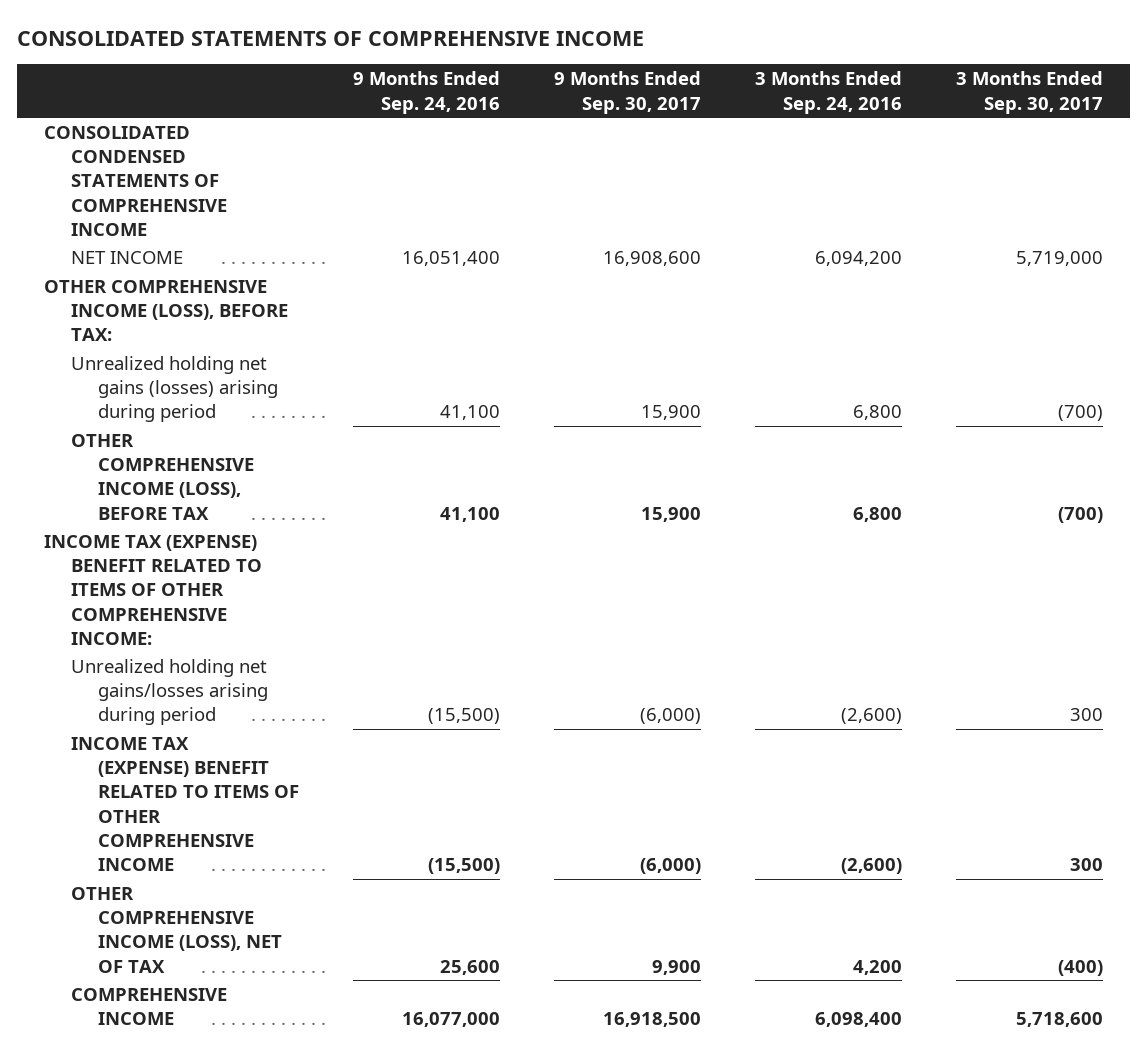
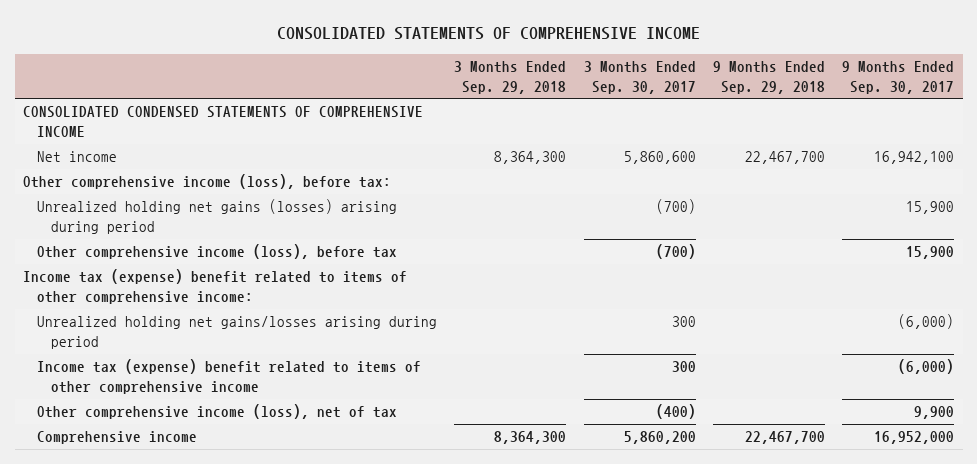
[353,71,501,114] 9 Months Ended Sep. 24, 2016 -> none
[754,71,902,114] 3 Months Ended Sep. 24, 2016 -> none
none -> [454,61,567,94] 3 Months Ended Sep. 29, 2018
none -> [712,61,825,94] 9 Months Ended Sep. 29, 2018
[70,251,183,265] NET INCOME -> [37,151,118,163] Net income
[602,251,701,267] 16,908,600 -> [874,151,955,165] 16,942,100
[1015,251,1103,267] 5,719,000 -> [623,151,696,165] 5,860,600
[43,280,288,342] OTHER COMPREHENSIVE INCOME (LOSS), BEFORE TAX: -> [23,174,392,190] Other comprehensive income (loss), before tax:
[70,434,255,520] OTHER COMPREHENSIVE INCOME (LOSS), BEFORE TAX -> [37,244,398,260] Other comprehensive income (loss), before tax
[43,535,262,645] INCOME TAX (EXPENSE) BENEFIT RELATED TO ITEMS OF OTHER COMPREHENSIVE INCOME: -> [23,269,408,305] Income tax (expense) benefit related to items of other comprehensive income:
[70,737,300,871] INCOME TAX (EXPENSE) BENEFIT RELATED TO ITEMS OF OTHER COMPREHENSIVE INCOME -> [37,359,422,395] Income tax (expense) benefit related to items of other comprehensive income
[70,887,283,973] OTHER COMPREHENSIVE INCOME (LOSS), NET OF TAX -> [37,404,398,420] Other comprehensive income (loss), net of tax
[70,988,227,1026] COMPREHENSIVE INCOME -> [37,431,198,445] Comprehensive income
[602,1012,701,1028] 16,918,500 -> [874,431,955,445] 16,952,000
[1015,1012,1103,1028] 5,718,600 -> [623,431,696,445] 5,860,200

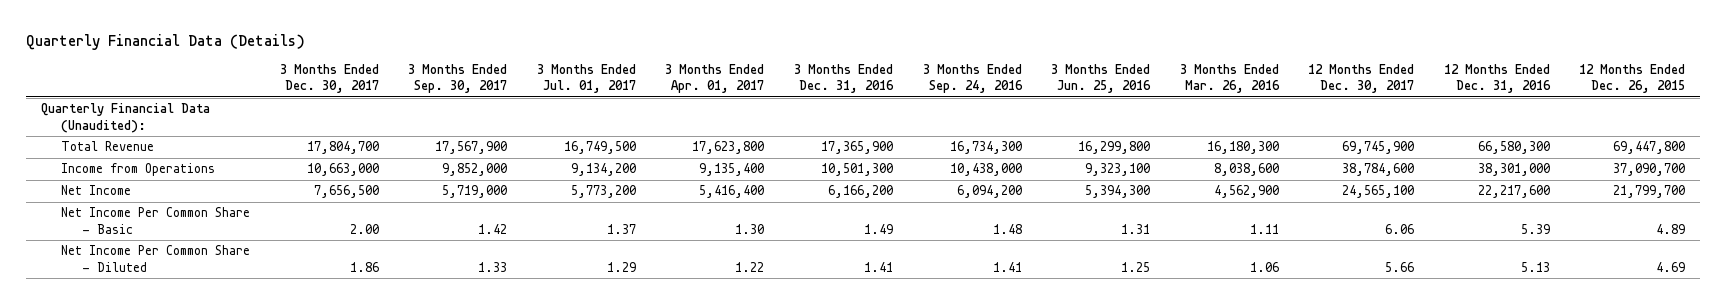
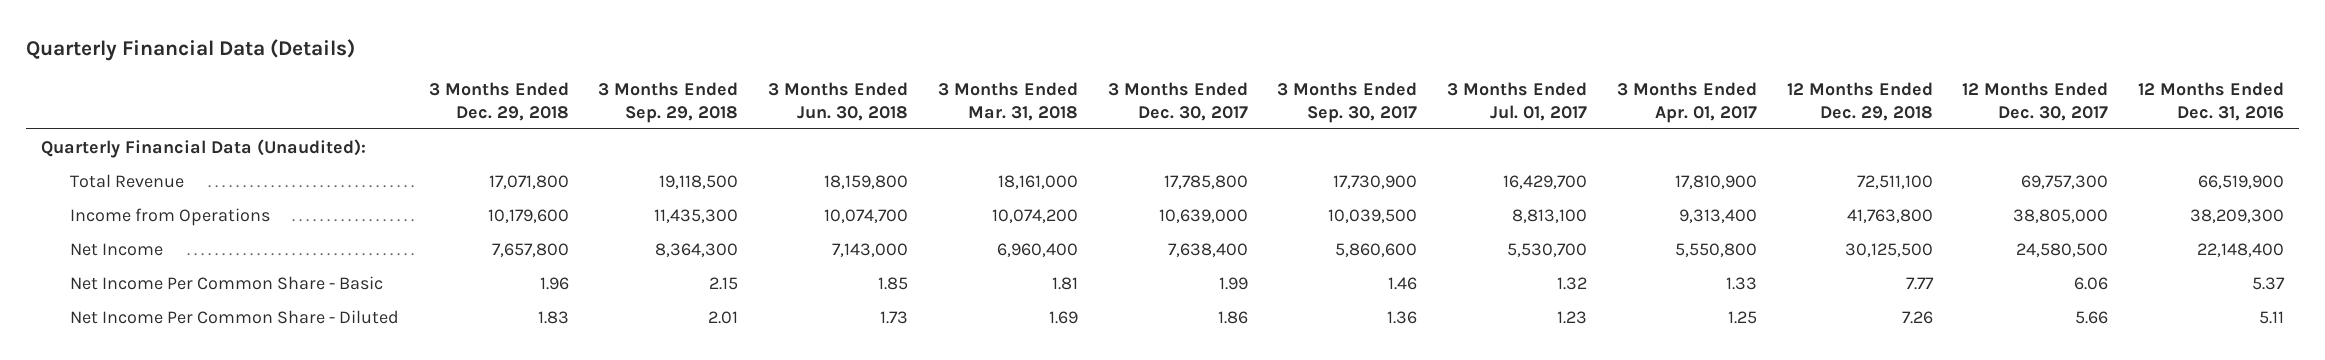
[793,64,894,94] 3 Months Ended Dec. 31, 2016 -> none
[922,64,1023,94] 3 Months Ended Sep. 24, 2016 -> none
[1051,64,1152,94] 3 Months Ended Jun. 25, 2016 -> none
[1179,64,1280,94] 3 Months Ended Mar. 26, 2016 -> none
[1579,64,1686,94] 12 Months Ended Dec. 26, 2015 -> none
none -> [428,82,569,121] 3 Months Ended Dec. 29, 2018
none -> [598,82,739,123] 3 Months Ended Sep. 29, 2018
none -> [768,82,909,121] 3 Months Ended Jun. 30, 2018
none -> [937,82,1078,121] 3 Months Ended Mar. 31, 2018
none -> [1786,82,1933,121] 12 Months Ended Dec. 29, 2018
[306,141,379,155] 17,804,700 -> [1163,174,1248,189] 17,785,800
[435,141,508,155] 17,567,900 -> [1333,174,1418,189] 17,730,900
[563,141,636,155] 16,749,500 -> [1503,174,1588,189] 16,429,700
[692,141,765,155] 17,623,800 -> [1674,174,1757,189] 17,810,900
[1342,141,1415,155] 69,745,900 -> [2021,174,2109,189] 69,757,300
[1477,141,1550,155] 66,580,300 -> [2198,174,2285,189] 66,519,900
[306,163,379,177] 10,663,000 -> [1158,208,1248,223] 10,639,000
[442,163,508,177] 9,852,000 -> [1328,208,1418,223] 10,039,500
[570,163,636,177] 9,134,200 -> [1512,208,1588,223] 8,813,100
[699,163,765,177] 9,135,400 -> [1678,208,1757,223] 9,313,400
[1342,163,1415,177] 38,784,600 -> [2013,208,2109,223] 38,805,000
[1477,163,1550,177] 38,301,000 -> [2190,208,2285,223] 38,209,300
[313,185,379,199] 7,656,500 -> [1167,242,1248,257] 7,638,400
[442,185,508,199] 5,719,000 -> [1335,242,1418,257] 5,860,600
[570,185,636,199] 5,773,200 -> [1507,242,1588,257] 5,530,700
[699,185,765,199] 5,416,400 -> [1674,242,1757,257] 5,550,800
[1342,185,1415,199] 24,565,100 -> [2016,242,2109,257] 24,580,500
[1477,185,1550,199] 22,217,600 -> [2197,242,2285,257] 22,148,400
[349,223,379,234] 2.00 -> [1218,276,1248,290] 1.99
[478,223,508,234] 1.42 -> [1388,276,1418,290] 1.46
[606,223,636,234] 1.37 -> [1557,276,1588,290] 1.32
[735,223,765,234] 1.30 -> [1725,276,1757,290] 1.33
[1520,223,1550,234] 5.39 -> [2252,276,2286,290] 5.37
[478,261,508,272] 1.33 -> [1387,310,1418,324] 1.36
[606,261,636,272] 1.29 -> [1557,310,1588,324] 1.23
[735,261,765,272] 1.22 -> [1727,310,1757,324] 1.25
[1520,261,1550,272] 5.13 -> [2259,310,2285,324] 5.11

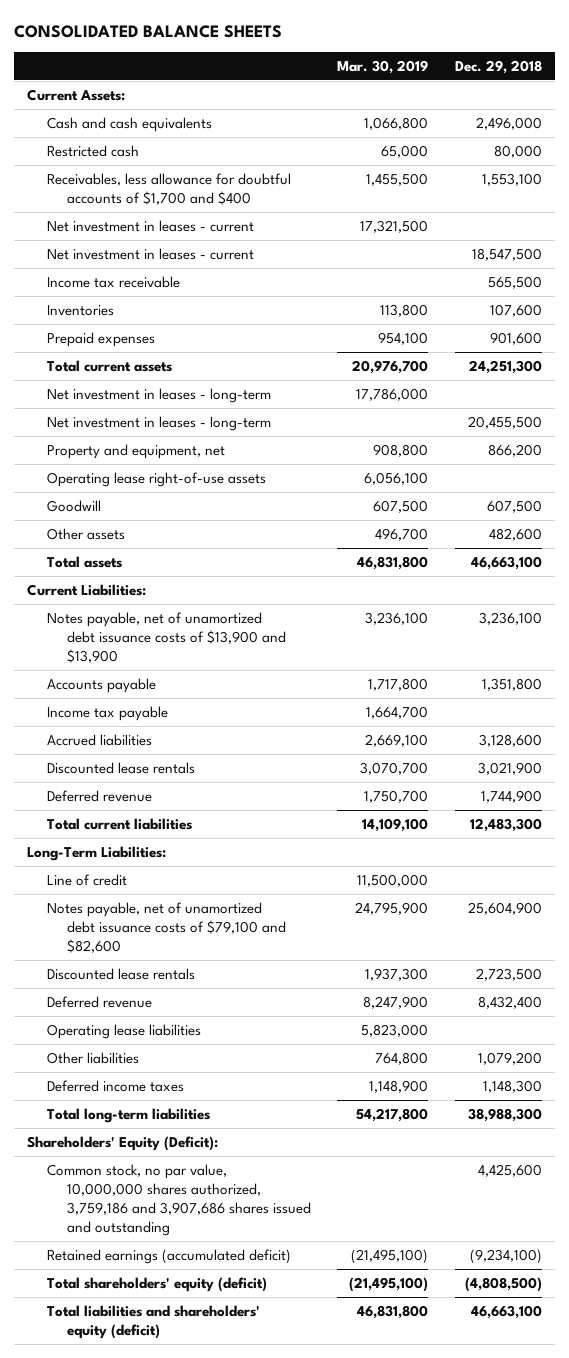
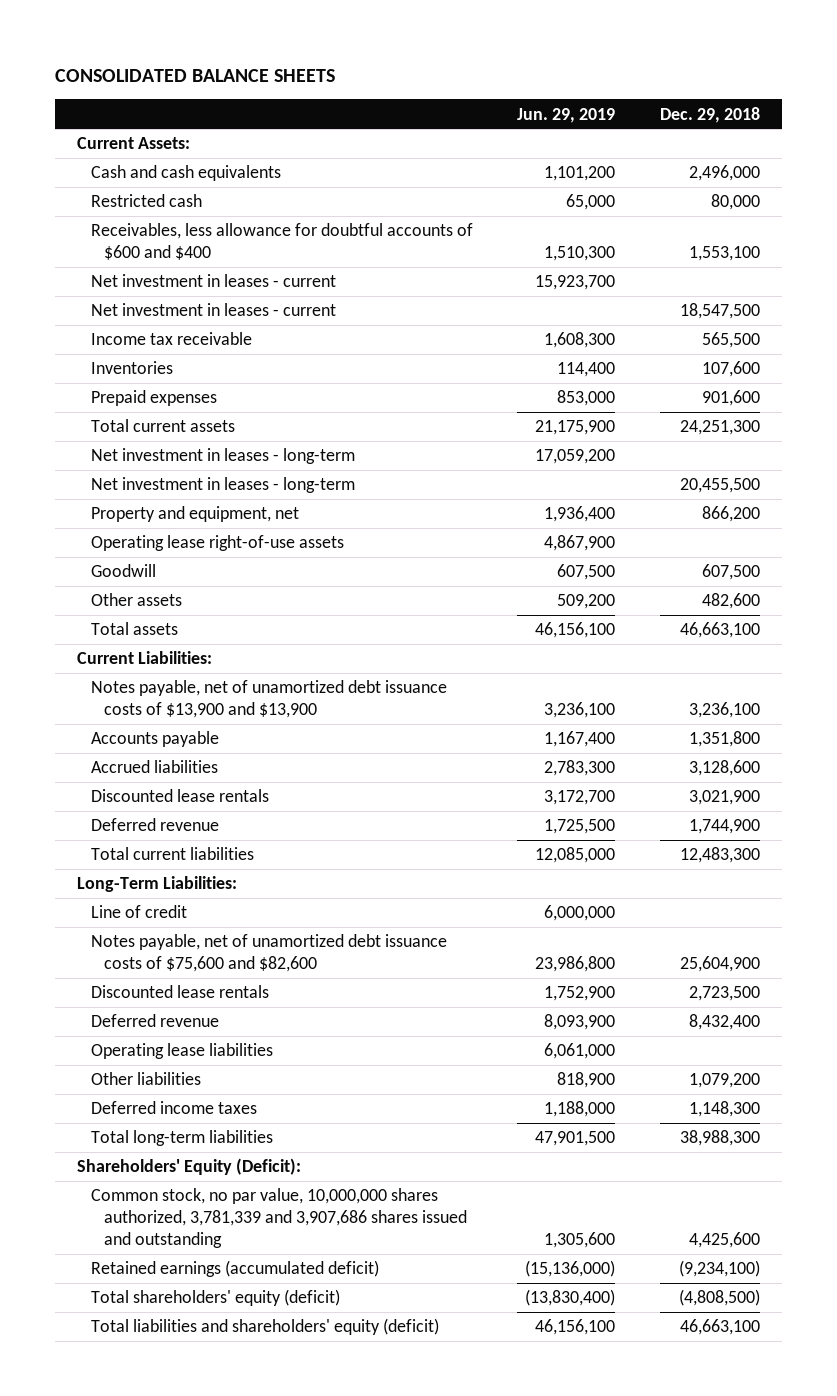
[337,60,429,75] Mar. 30, 2019 -> none
none -> [517,107,616,123] Jun. 29, 2019
[47,172,292,205] Receivables, less allowance for doubtful accounts of $1,700 and $400 -> [90,223,473,261] Receivables, less allowance for doubtful accounts of $600 and $400
[47,705,169,721] Income tax payable -> none
[47,901,286,953] Notes payable, net of unamortized debt issuance costs of $79,100 and $82,600 -> [90,934,447,973] Notes payable, net of unamortized debt issuance costs of $75,600 and $82,600
[47,1163,311,1236] Common stock, no par value, 10,000,000 shares authorized, 3,759,186 and 3,907,686 shares issued and outstanding -> [90,1188,468,1249] Common stock, no par value, 10,000,000 shares authorized, 3,781,339 and 3,907,686 shares issued and outstanding

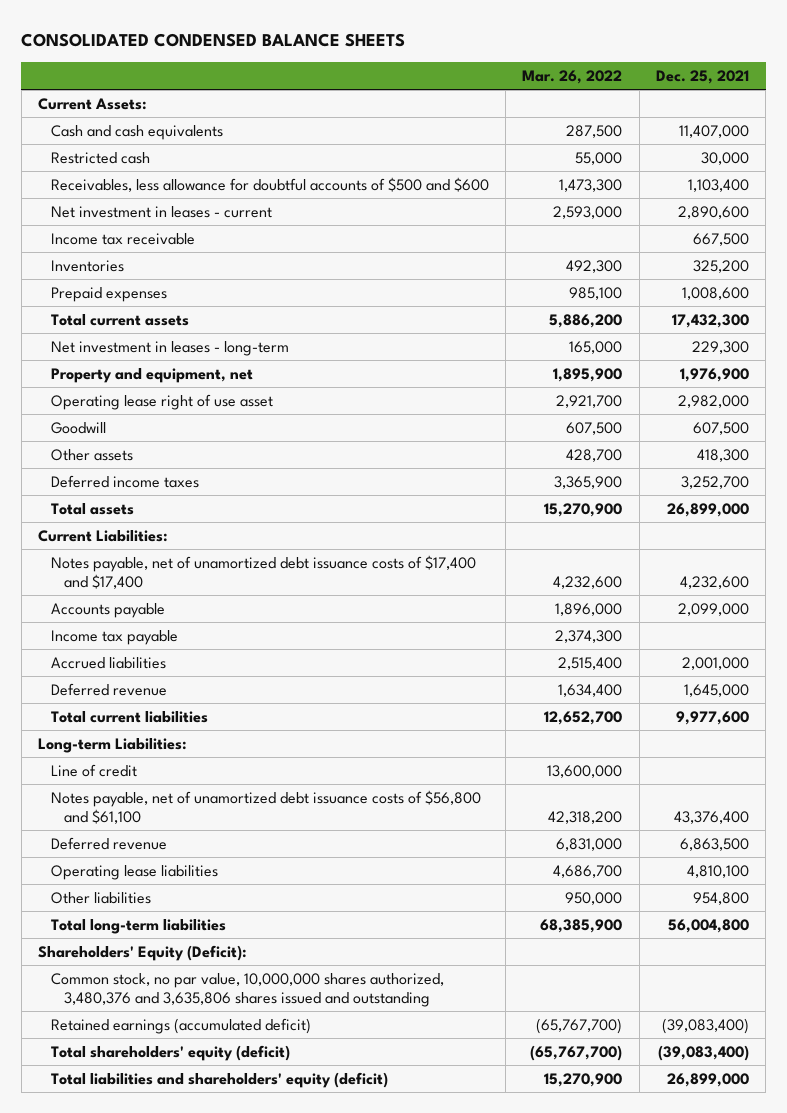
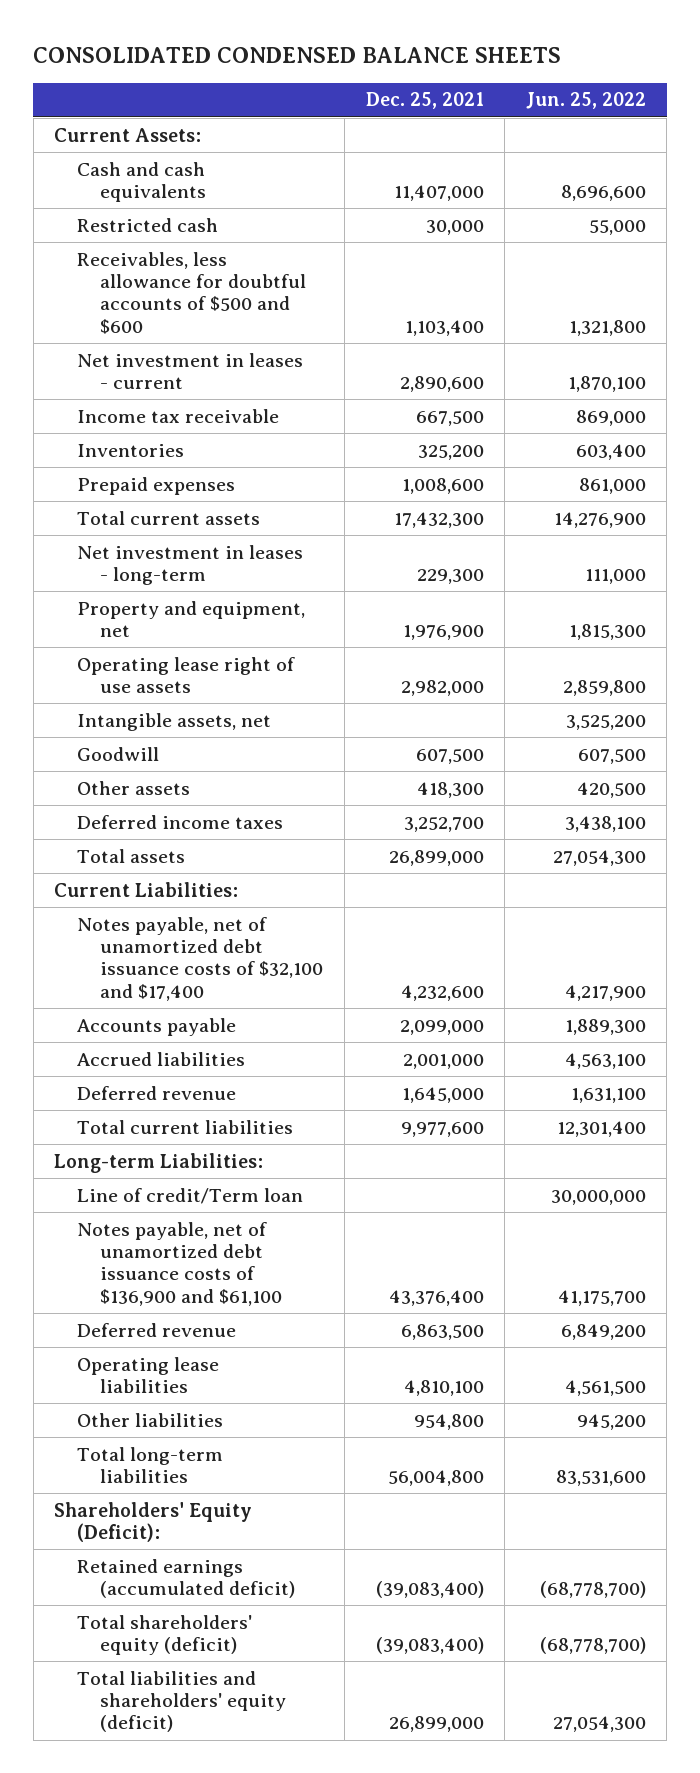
[522,69,623,84] Mar. 26, 2022 -> none
none -> [525,92,646,110] Jun. 25, 2022
[50,393,273,410] Operating lease right of use asset -> [77,656,296,694] Operating lease right of use assets
none -> [77,712,272,731] Intangible assets, net
[50,554,476,589] Notes payable, net of unamortized debt issuance costs of $17,400 and $17,400 -> [77,916,324,1001] Notes payable, net of unamortized debt issuance costs of $32,100 and $17,400
[50,629,178,645] Income tax payable -> none
[50,763,137,777] Line of credit -> [77,1187,304,1204] Line of credit/Term loan
[50,789,481,824] Notes payable, net of unamortized debt issuance costs of $56,800 and $61,100 -> [77,1221,283,1306] Notes payable, net of unamortized debt issuance costs of $136,900 and $61,100
[50,972,444,1007] Common stock, no par value, 10,000,000 shares authorized, 3,480,376 and 3,635,806 shares issued and outstanding -> none

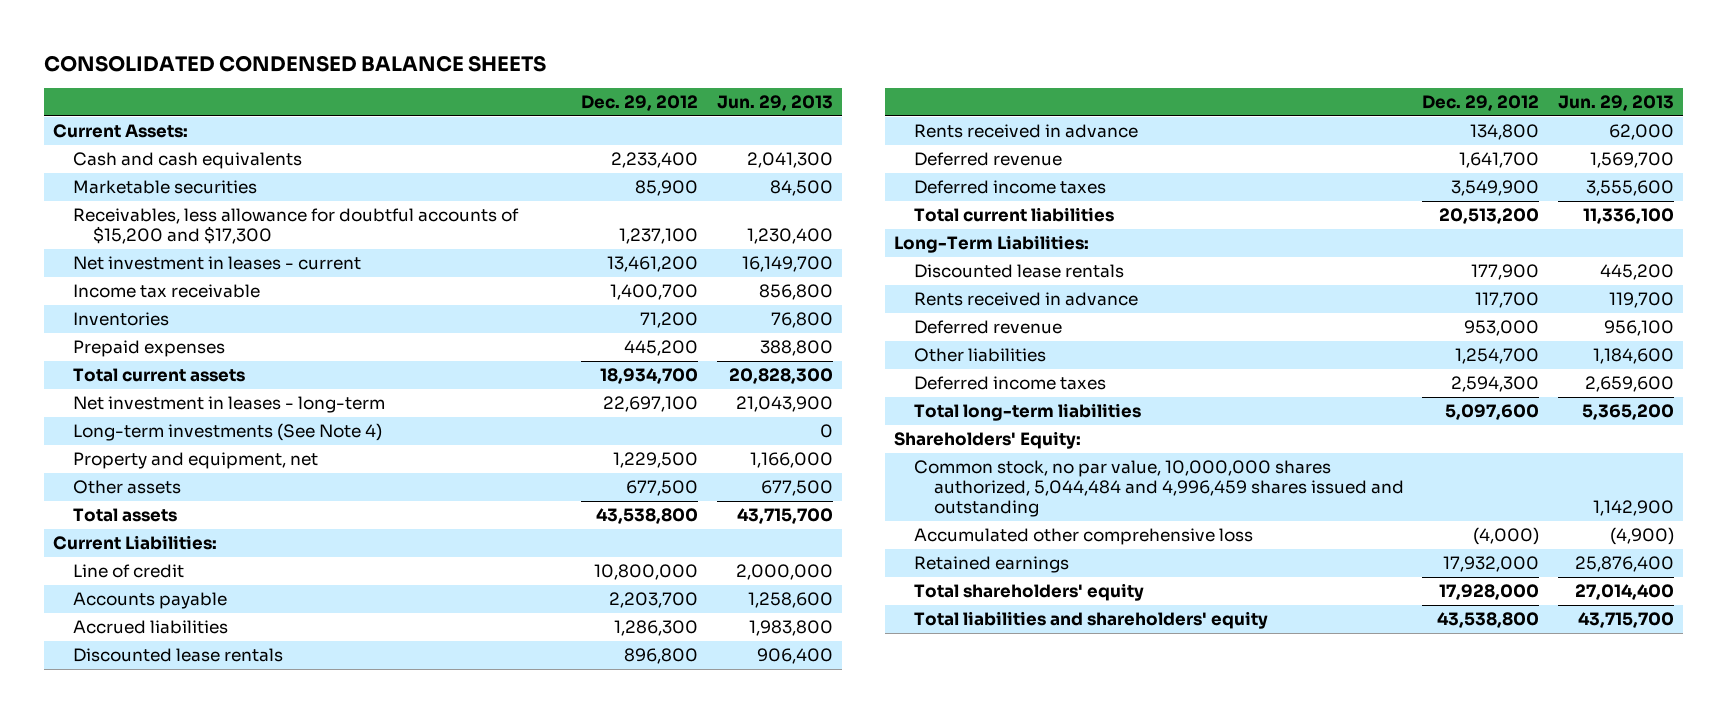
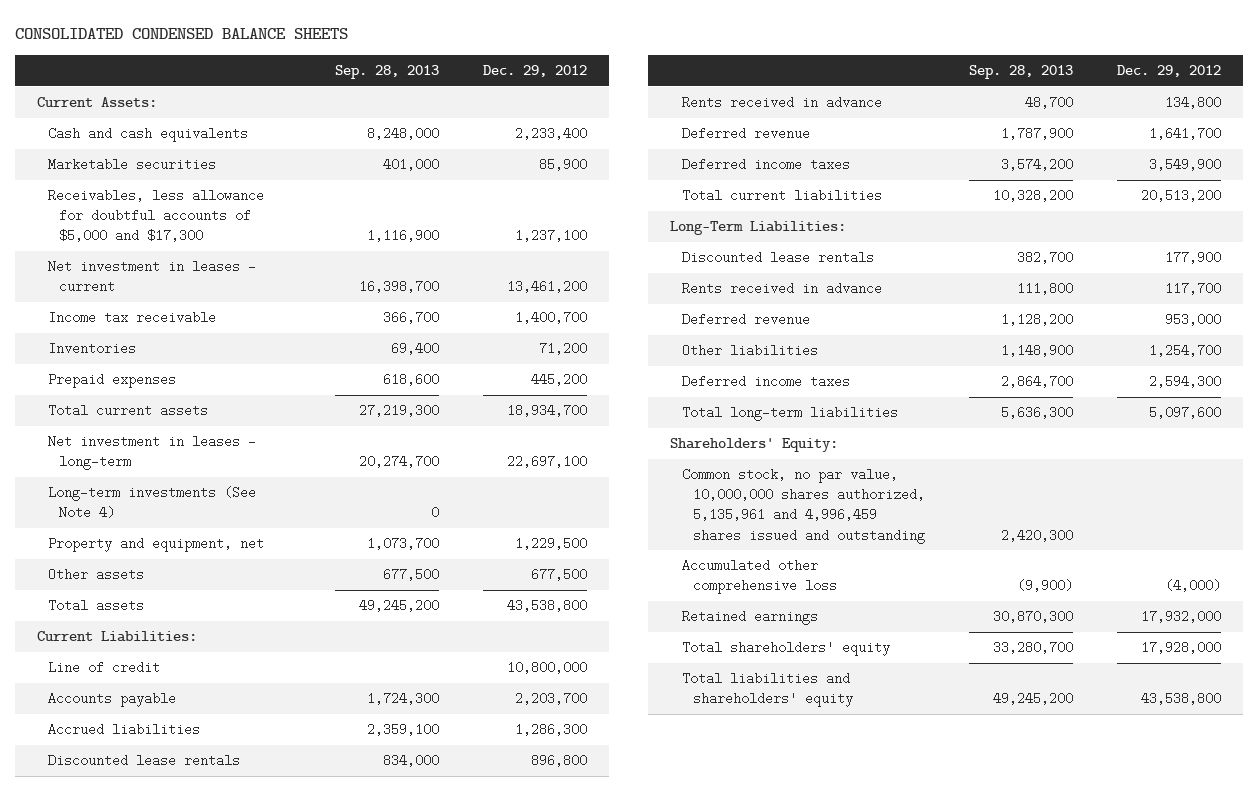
[716,95,833,112] Jun. 29, 2013 -> none
none -> [335,65,440,80] Sep. 28, 2013
[73,208,520,245] Receivables, less allowance for doubtful accounts of $15,200 and $17,300 -> [48,189,265,243] Receivables, less allowance for doubtful accounts of $5,000 and $17,300
[913,460,1404,518] Common stock, no par value, 10,000,000 shares authorized, 5,044,484 and 4,996,459 shares issued and outstanding -> [681,468,925,544] Common stock, no par value, 10,000,000 shares authorized, 5,135,961 and 4,996,459 shares issued and outstanding

